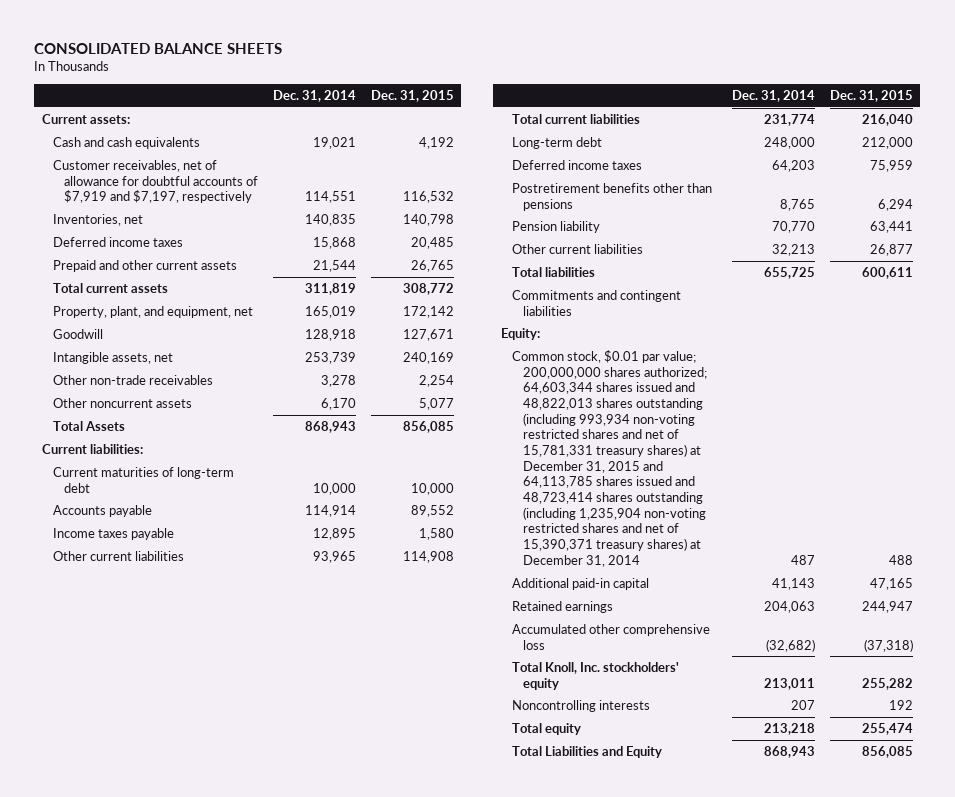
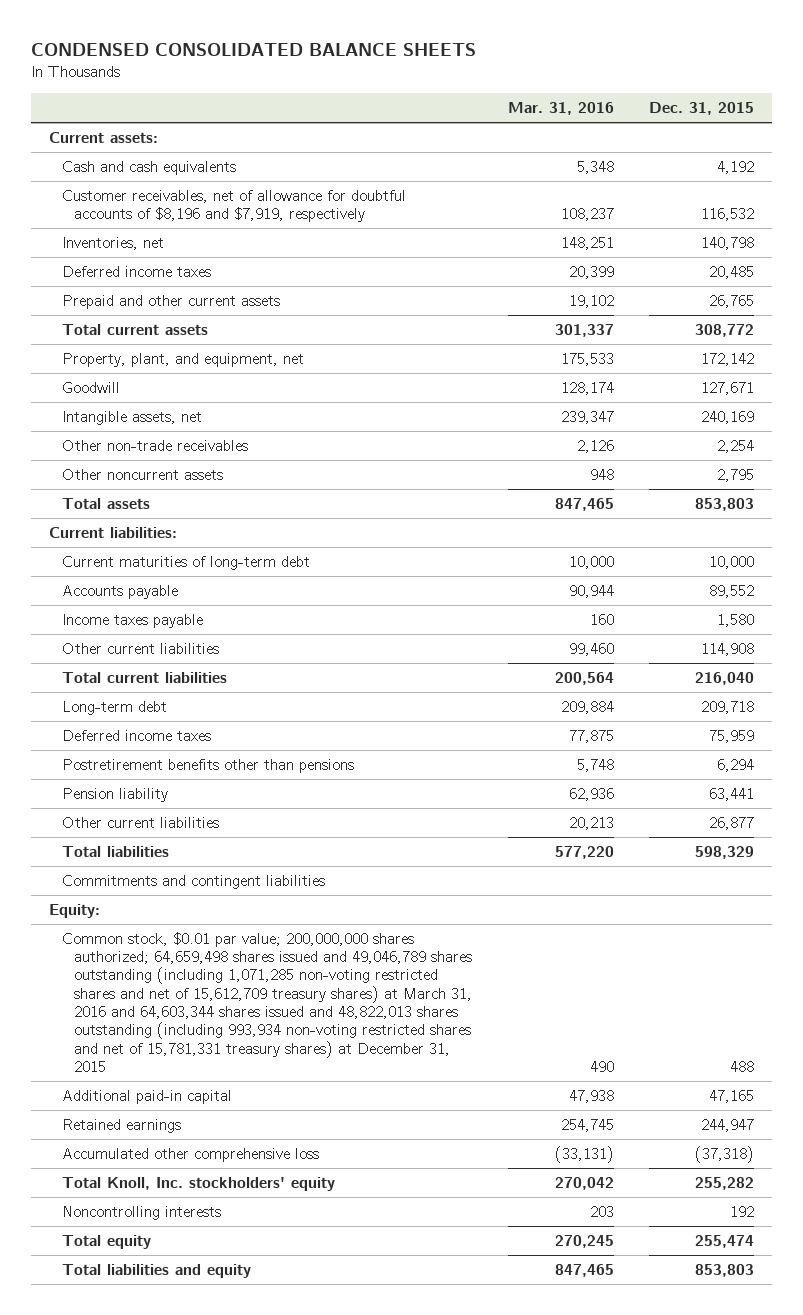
[34,42,283,54] CONSOLIDATED BALANCE SHEETS -> [31,42,477,56] CONDENSED CONSOLIDATED BALANCE SHEETS
[272,89,356,102] Dec. 31, 2014 -> none
none -> [507,102,614,116] Mar. 31, 2016
[52,159,258,204] Customer receivables, net of allowance for doubtful accounts of $7,919 and $7,197, respectively -> [61,189,406,223] Customer receivables, net of allowance for doubtful accounts of $8,196 and $7,919, respectively
[418,397,454,410] 5,077 -> [717,468,755,482] 2,795
[52,420,125,431] Total Assets -> [61,497,150,509] Total assets
[402,420,454,433] 856,085 -> [695,497,755,511] 853,803
[861,136,913,149] 212,000 -> [701,700,755,714] 209,718
[861,266,913,279] 600,611 -> [695,845,755,859] 598,329
[511,349,707,567] Common stock, $0.01 par value; 200,000,000 shares authorized; 64,603,344 shares issued and 48,822,013 shares outstanding (including 993,934 non-voting restricted shares and net of 15,781,331 treasury shares) at December 31, 2015 and 64,113,785 shares issued and 48,723,414 shares outstanding (including 1,235,904 non-voting restricted shares and net of 15,390,371 treasury shares) at December 31, 2014 -> [61,931,473,1072] Common stock, $0.01 par value; 200,000,000 shares authorized; 64,659,498 shares issued and 49,046,789 shares outstanding (including 1,071,285 non-voting restricted shares and net of 15,612,709 treasury shares) at March 31, 2016 and 64,603,344 shares issued and 48,822,013 shares outstanding (including 993,934 non-voting restricted shares and net of 15,781,331 treasury shares) at December 31, 2015
[511,745,662,758] Total Liabilities and Equity -> [61,1263,251,1278] Total liabilities and equity
[861,745,913,758] 856,085 -> [695,1263,755,1277] 853,803

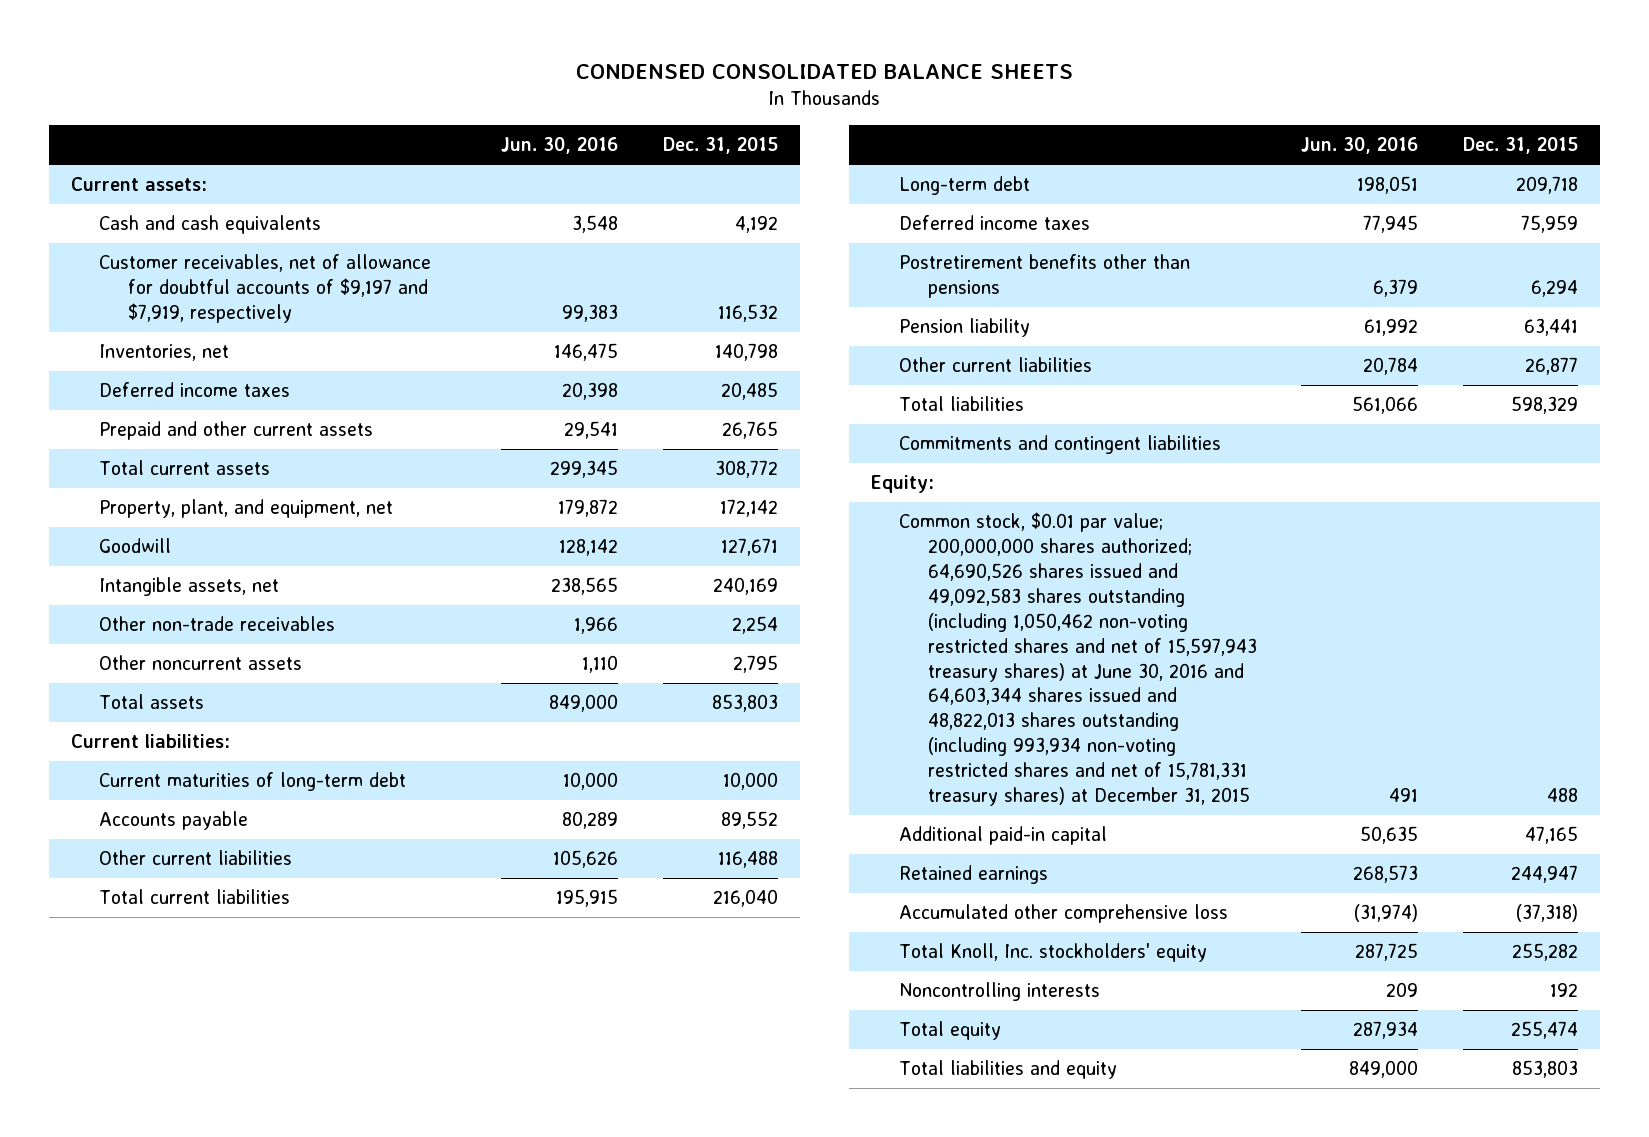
[507,102,614,116] Mar. 31, 2016 -> none
none -> [501,137,619,155] Jun. 30, 2016
[61,189,406,223] Customer receivables, net of allowance for doubtful accounts of $8,196 and $7,919, respectively -> [99,254,432,324] Customer receivables, net of allowance for doubtful accounts of $9,197 and $7,919, respectively
[61,613,203,628] Income taxes payable -> none
[701,642,755,656] 114,908 -> [717,851,778,869] 116,488
[61,931,473,1072] Common stock, $0.01 par value; 200,000,000 shares authorized; 64,659,498 shares issued and 49,046,789 shares outstanding (including 1,071,285 non-voting restricted shares and net of 15,612,709 treasury shares) at March 31, 2016 and 64,603,344 shares issued and 48,822,013 shares outstanding (including 993,934 non-voting restricted shares and net of 15,781,331 treasury shares) at December 31, 2015 -> [899,512,1257,806] Common stock, $0.01 par value; 200,000,000 shares authorized; 64,690,526 shares issued and 49,092,583 shares outstanding (including 1,050,462 non-voting restricted shares and net of 15,597,943 treasury shares) at June 30, 2016 and 64,603,344 shares issued and 48,822,013 shares outstanding (including 993,934 non-voting restricted shares and net of 15,781,331 treasury shares) at December 31, 2015

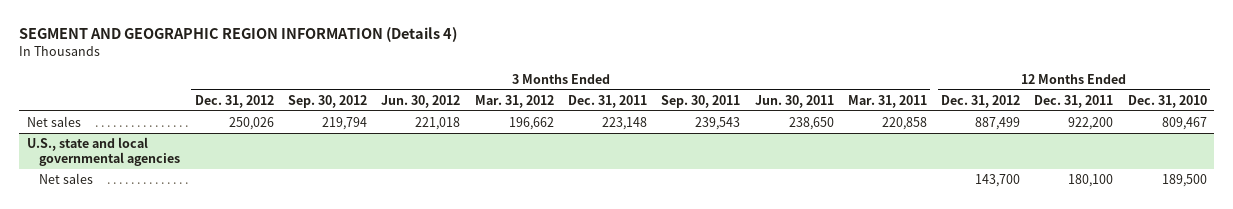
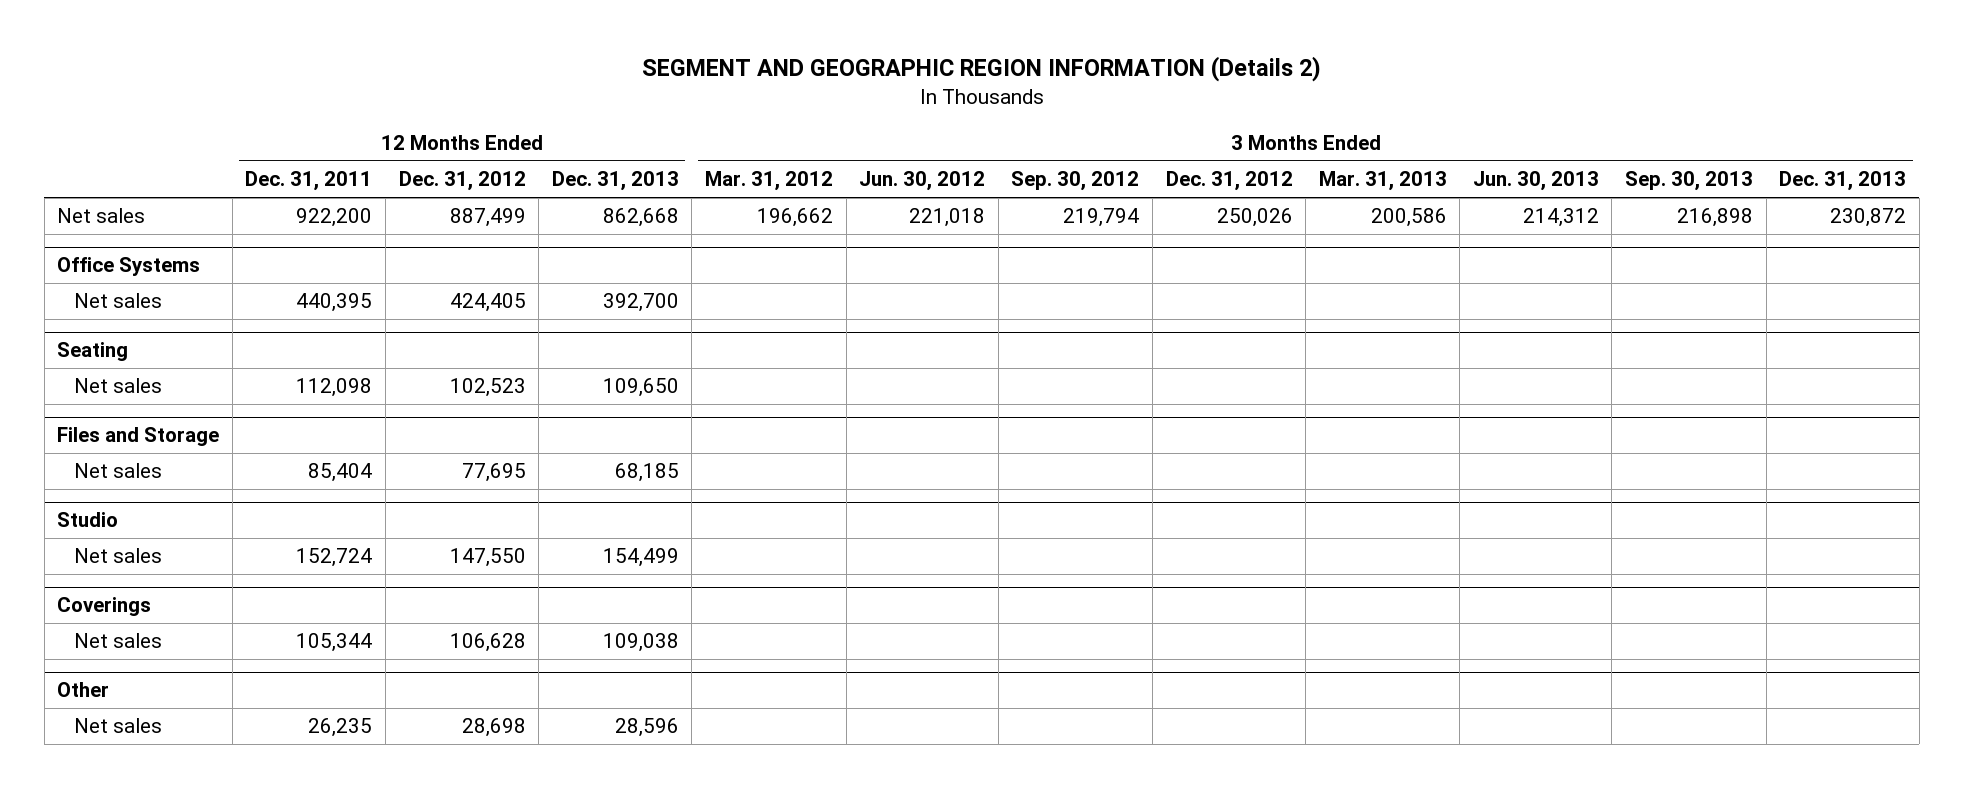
[19,26,458,42] SEGMENT AND GEOGRAPHIC REGION INFORMATION (Details 4) -> [641,56,1321,83] SEGMENT AND GEOGRAPHIC REGION INFORMATION (Details 2)
[567,94,647,108] Dec. 31, 2011 -> none
[661,94,741,108] Sep. 30, 2011 -> none
[754,94,834,108] Jun. 30, 2011 -> none
[847,94,927,108] Mar. 31, 2011 -> none
[1127,94,1207,108] Dec. 31, 2010 -> none
none -> [551,171,679,192] Dec. 31, 2013
none -> [1318,171,1447,192] Mar. 31, 2013
none -> [1472,171,1599,192] Jun. 30, 2013
none -> [1625,171,1754,192] Sep. 30, 2013
none -> [1779,171,1907,192] Dec. 31, 2013
[26,137,181,167] U.S., state and local governmental agencies -> none
none -> [57,257,201,277] Office Systems
[975,174,1021,188] 143,700 -> [449,293,526,313] 424,405
[1068,174,1114,188] 180,100 -> [296,293,373,313] 440,395
none -> [57,342,129,362] Seating
none -> [73,378,162,394] Net sales
none -> [57,427,220,447] Files and Storage
none -> [73,463,162,479] Net sales
none -> [57,512,119,528] Studio
none -> [73,548,162,564] Net sales
none -> [57,597,152,617] Coverings
none -> [73,633,162,649] Net sales
none -> [57,682,110,698] Other
none -> [73,718,162,734] Net sales

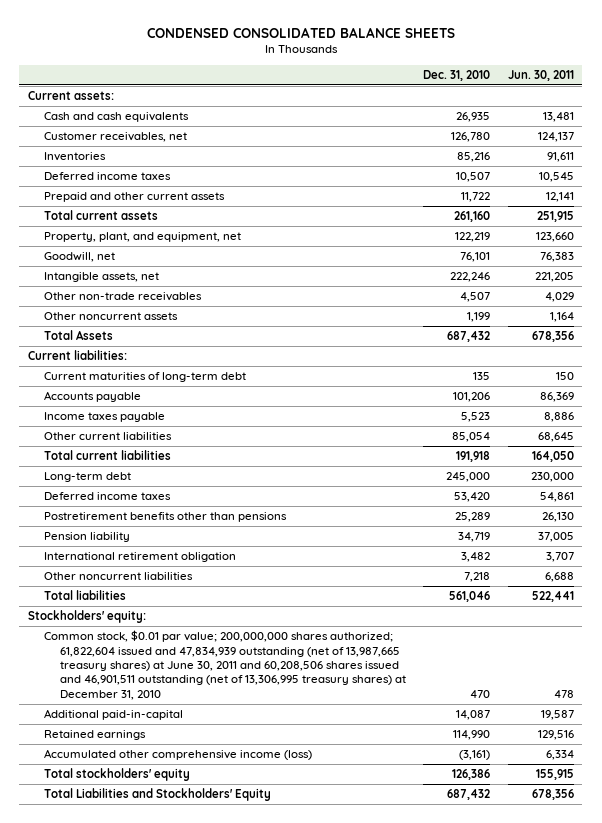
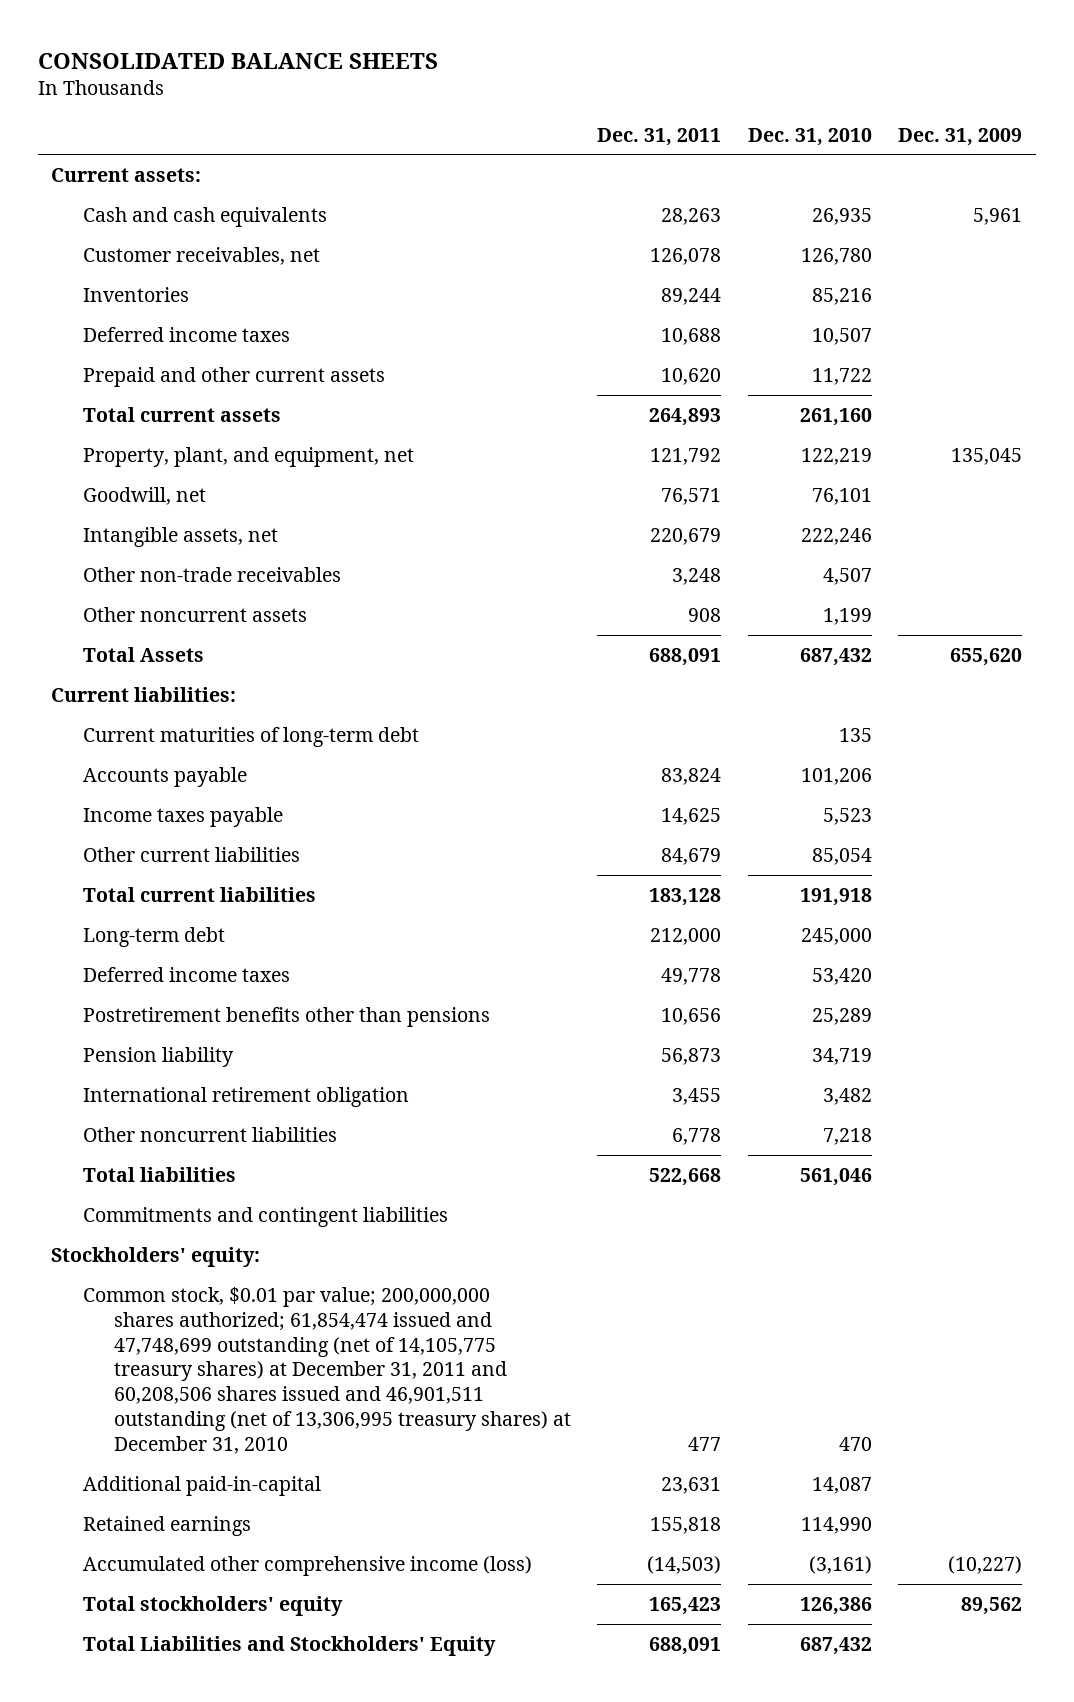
[146,26,455,38] CONDENSED CONSOLIDATED BALANCE SHEETS -> [37,52,438,69] CONSOLIDATED BALANCE SHEETS
[507,70,574,82] Jun. 30, 2011 -> none
none -> [597,127,722,146] Dec. 31, 2011
none -> [898,127,1023,146] Dec. 31, 2009
none -> [82,1206,448,1227] Commitments and contingent liabilities
[43,630,406,700] Common stock, $0.01 par value; 200,000,000 shares authorized; 61,822,604 issued and 47,834,939 outstanding (net of 13,987,665 treasury shares) at June 30, 2011 and 60,208,506 shares issued and 46,901,511 outstanding (net of 13,306,995 treasury shares) at December 31, 2010 -> [82,1286,571,1454] Common stock, $0.01 par value; 200,000,000 shares authorized; 61,854,474 issued and 47,748,699 outstanding (net of 14,105,775 treasury shares) at December 31, 2011 and 60,208,506 shares issued and 46,901,511 outstanding (net of 13,306,995 treasury shares) at December 31, 2010

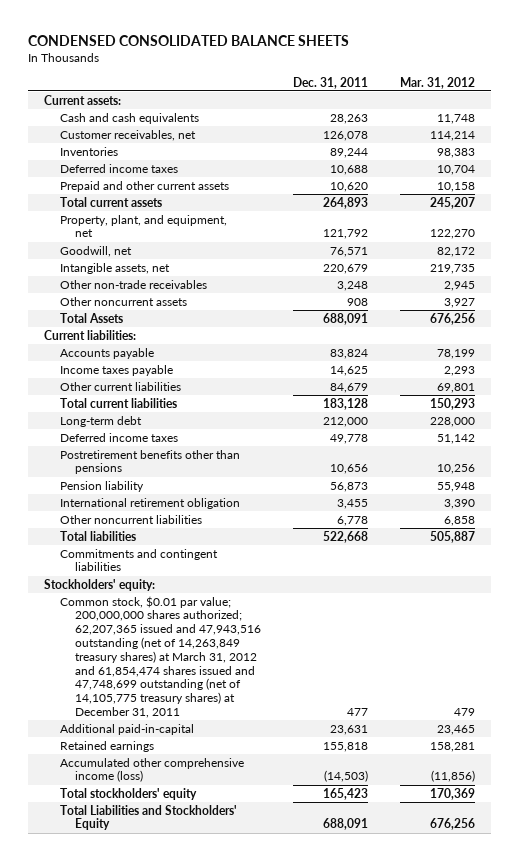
[37,52,438,69] CONSOLIDATED BALANCE SHEETS -> [27,35,349,47] CONDENSED CONSOLIDATED BALANCE SHEETS
[747,127,872,146] Dec. 31, 2010 -> none
[898,127,1023,146] Dec. 31, 2009 -> none
none -> [400,76,476,89] Mar. 31, 2012
[82,726,419,747] Current maturities of long-term debt -> none
[82,1286,571,1454] Common stock, $0.01 par value; 200,000,000 shares authorized; 61,854,474 issued and 47,748,699 outstanding (net of 14,105,775 treasury shares) at December 31, 2011 and 60,208,506 shares issued and 46,901,511 outstanding (net of 13,306,995 treasury shares) at December 31, 2010 -> [59,595,262,718] Common stock, $0.01 par value; 200,000,000 shares authorized; 62,207,365 issued and 47,943,516 outstanding (net of 14,263,849 treasury shares) at March 31, 2012 and 61,854,474 shares issued and 47,748,699 outstanding (net of 14,105,775 treasury shares) at December 31, 2011

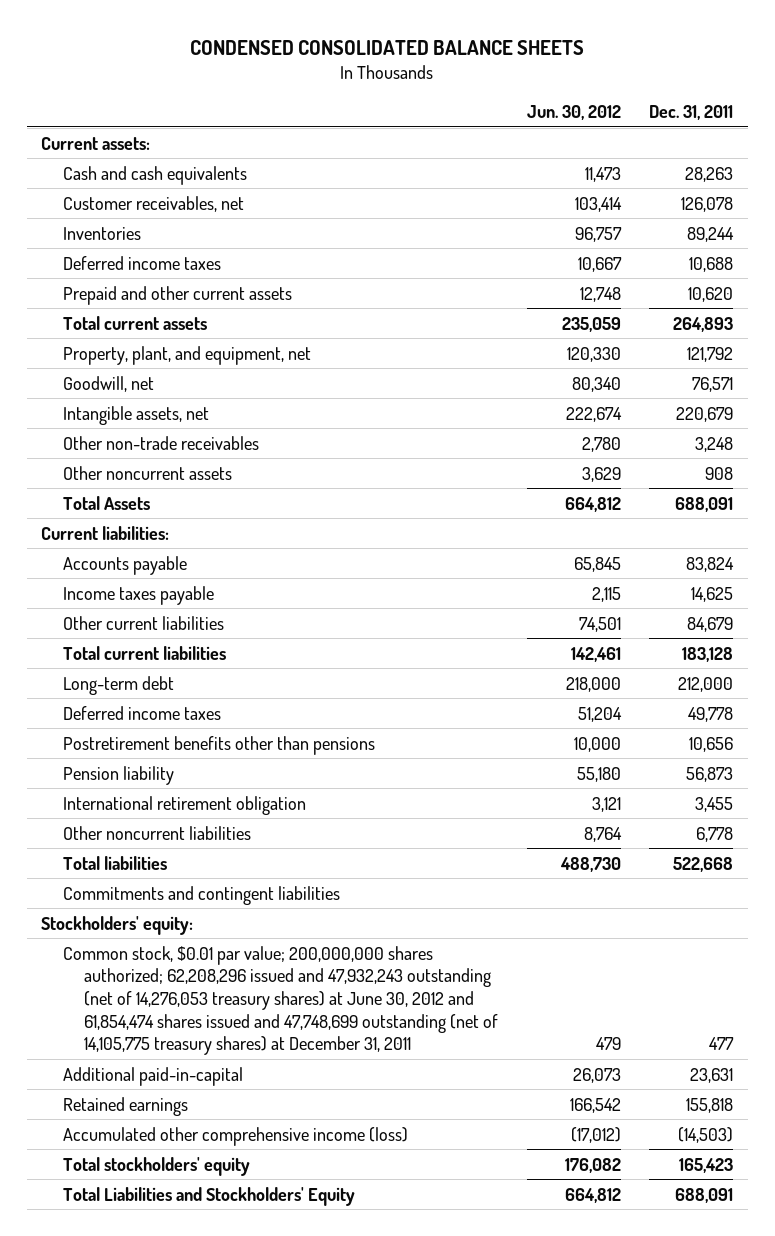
[400,76,476,89] Mar. 31, 2012 -> none
none -> [526,105,621,121] Jun. 30, 2012
[59,595,262,718] Common stock, $0.01 par value; 200,000,000 shares authorized; 62,207,365 issued and 47,943,516 outstanding (net of 14,263,849 treasury shares) at March 31, 2012 and 61,854,474 shares issued and 47,748,699 outstanding (net of 14,105,775 treasury shares) at December 31, 2011 -> [62,945,499,1056] Common stock, $0.01 par value; 200,000,000 shares authorized; 62,208,296 issued and 47,932,243 outstanding (net of 14,276,053 treasury shares) at June 30, 2012 and 61,854,474 shares issued and 47,748,699 outstanding (net of 14,105,775 treasury shares) at December 31, 2011

